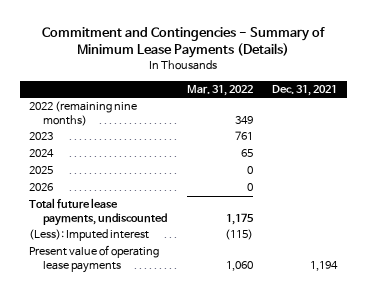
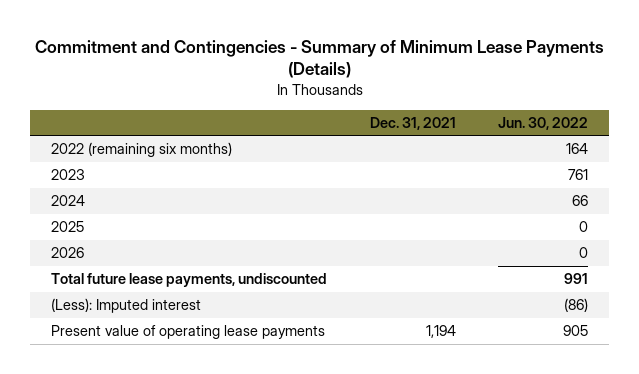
[186,84,253,96] Mar. 31, 2022 -> none
none -> [498,116,589,130] Jun. 30, 2022
[29,101,138,126] 2022 (remaining nine months) -> [51,142,233,158] 2022 (remaining six months)

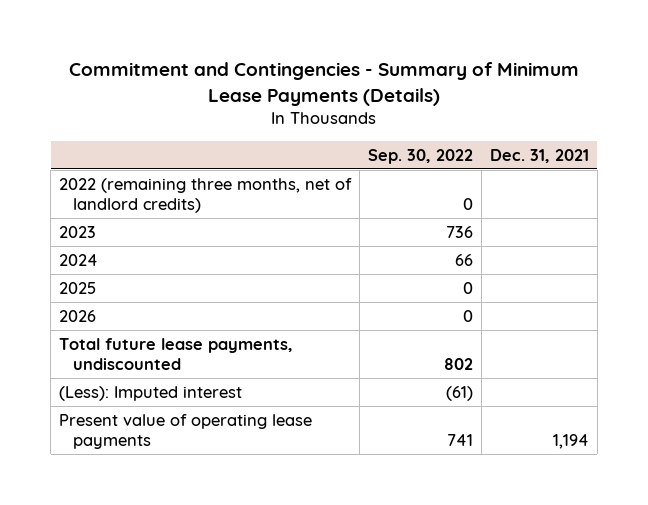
[498,116,589,130] Jun. 30, 2022 -> none
none -> [367,148,473,164] Sep. 30, 2022
[51,142,233,158] 2022 (remaining six months) -> [59,178,353,213] 2022 (remaining three months, net of landlord credits)

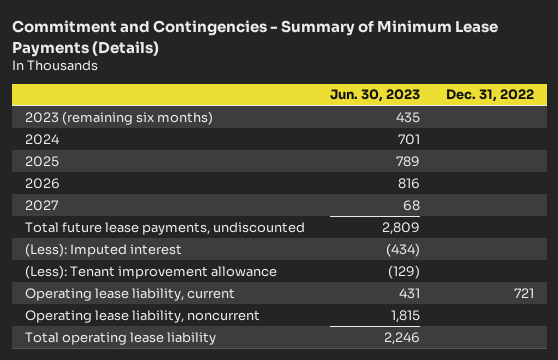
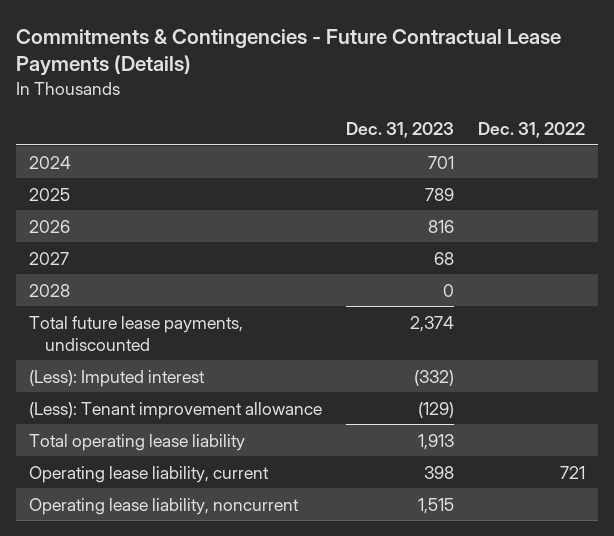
[11,20,498,57] Commitment and Contingencies - Summary of Minimum Lease Payments (Details) -> [16,28,562,77] Commitments & Contingencies - Future Contractual Lease Payments (Details)
[330,89,421,103] Jun. 30, 2023 -> none
none -> [346,122,455,139] Dec. 31, 2023
[24,110,213,125] 2023 (remaining six months) -> none
none -> [28,283,70,297] 2028
[24,331,216,345] Total operating lease liability -> [28,433,245,451] Total operating lease liability

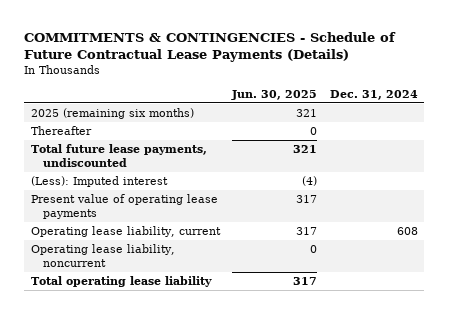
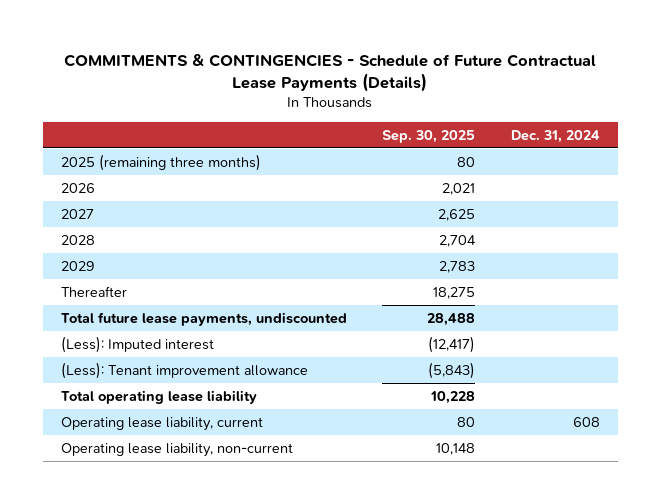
[231,90,318,101] Jun. 30, 2025 -> none
none -> [382,129,476,143] Sep. 30, 2025
[30,107,194,119] 2025 (remaining six months) -> [60,154,261,172] 2025 (remaining three months)
none -> [60,183,95,194] 2026
none -> [60,209,94,220] 2027
none -> [60,235,95,246] 2028
none -> [60,261,95,272] 2029
[30,193,218,219] Present value of operating lease payments -> none
[30,243,175,267] Operating lease liability, noncurrent -> none
none -> [60,362,308,380] (Less): Tenant improvement allowance
[30,225,221,237] Operating lease liability, current -> [60,417,263,432] Operating lease liability, current
none -> [60,443,293,458] Operating lease liability, non-current

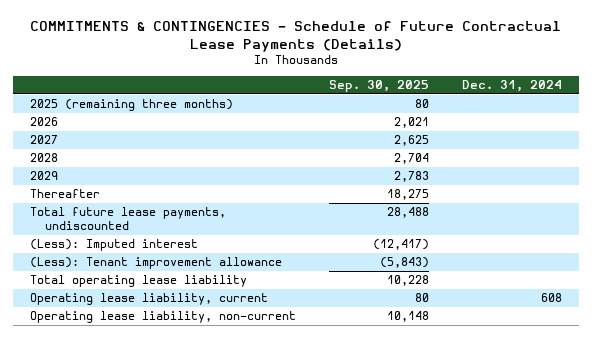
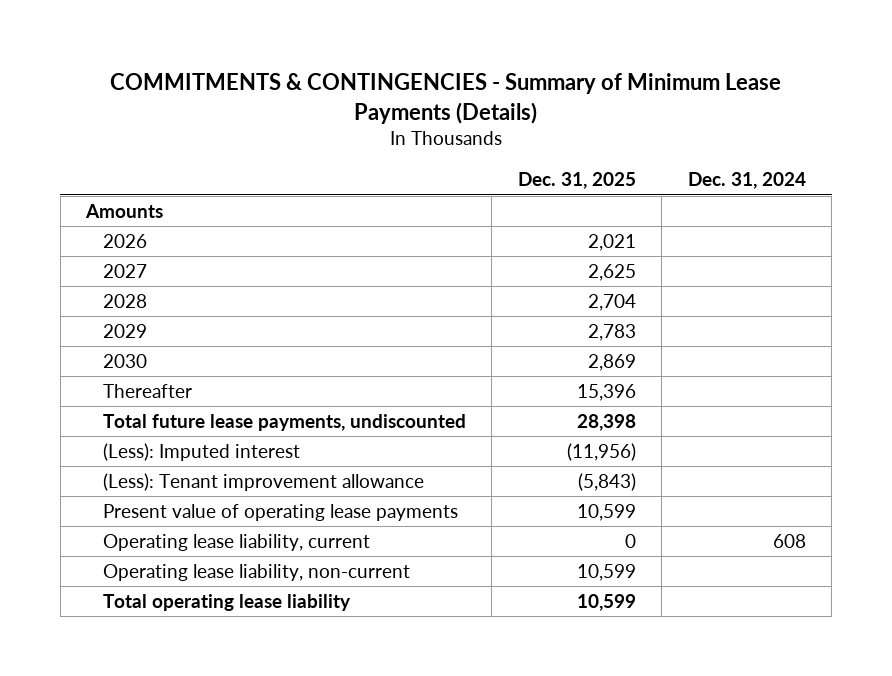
[30,21,562,52] COMMITMENTS & CONTINGENCIES - Schedule of Future Contractual Lease Payments (Details) -> [110,73,782,124] COMMITMENTS & CONTINGENCIES - Summary of Minimum Lease Payments (Details)
[329,79,430,92] Sep. 30, 2025 -> none
none -> [517,172,636,190] Dec. 31, 2025
[29,99,233,112] 2025 (remaining three months) -> none
none -> [85,204,164,219] Amounts
none -> [102,354,147,369] 2030
none -> [102,504,458,522] Present value of operating lease payments
[29,275,247,288] Total operating lease liability -> [102,594,351,612] Total operating lease liability

